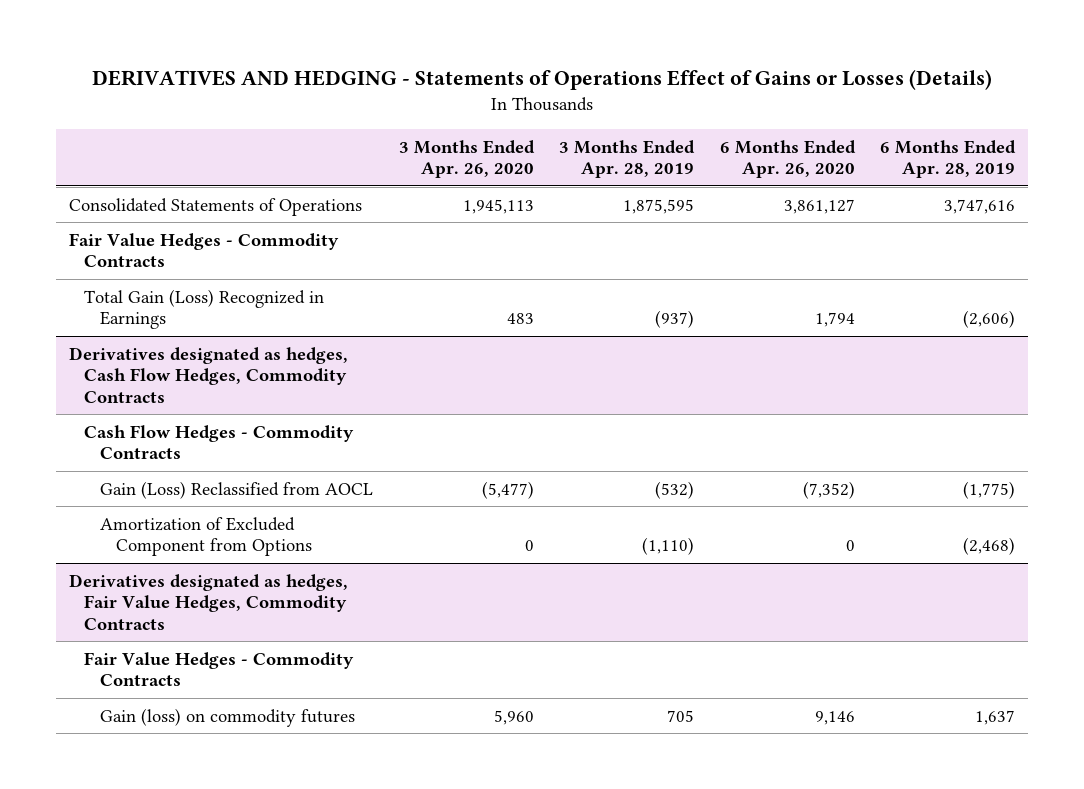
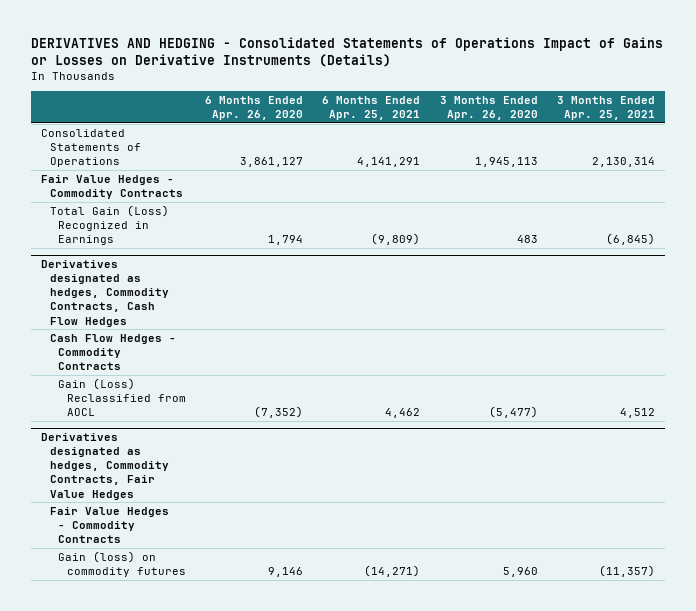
[92,69,993,91] DERIVATIVES AND HEDGING - Statements of Operations Effect of Gains or Losses (Details) -> [31,37,664,68] DERIVATIVES AND HEDGING - Consolidated Statements of Operations Impact of Gains or Losses on Derivative Instruments (Details)
[559,139,696,179] 3 Months Ended Apr. 28, 2019 -> none
[880,139,1017,179] 6 Months Ended Apr. 28, 2019 -> none
none -> [322,95,421,120] 6 Months Ended Apr. 25, 2021
none -> [556,95,655,120] 3 Months Ended Apr. 25, 2021
[68,346,348,404] Derivatives designated as hedges, Cash Flow Hedges, Commodity Contracts -> [40,259,169,327] Derivatives designated as hedges, Commodity Contracts, Cash Flow Hedges
[99,516,312,557] Amortization of Excluded Component from Options -> none
[68,573,348,631] Derivatives designated as hedges, Fair Value Hedges, Commodity Contracts -> [40,432,169,500] Derivatives designated as hedges, Commodity Contracts, Fair Value Hedges

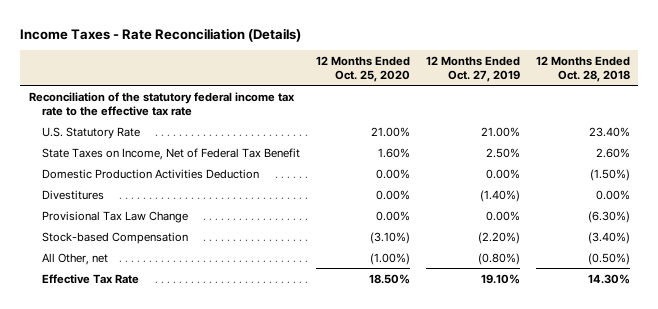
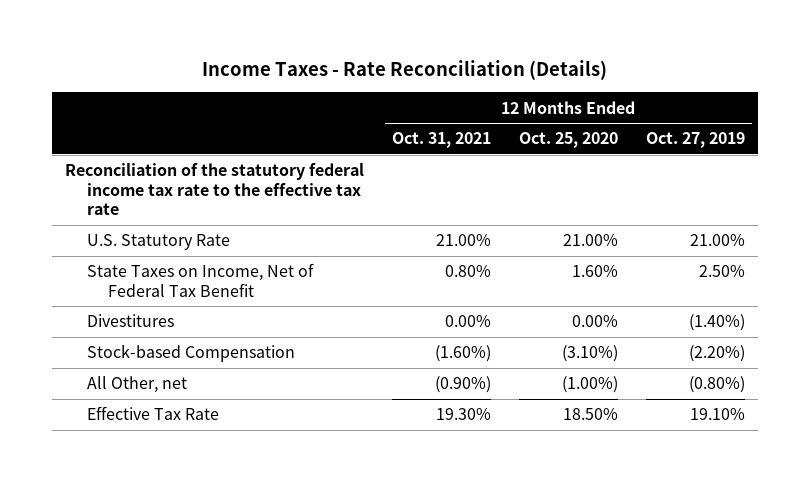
[535,55,630,82] 12 Months Ended Oct. 28, 2018 -> none
none -> [392,132,492,149] Oct. 31, 2021
[41,168,259,179] Domestic Production Activities Deduction -> none
[41,210,188,223] Provisional Tax Law Change -> none

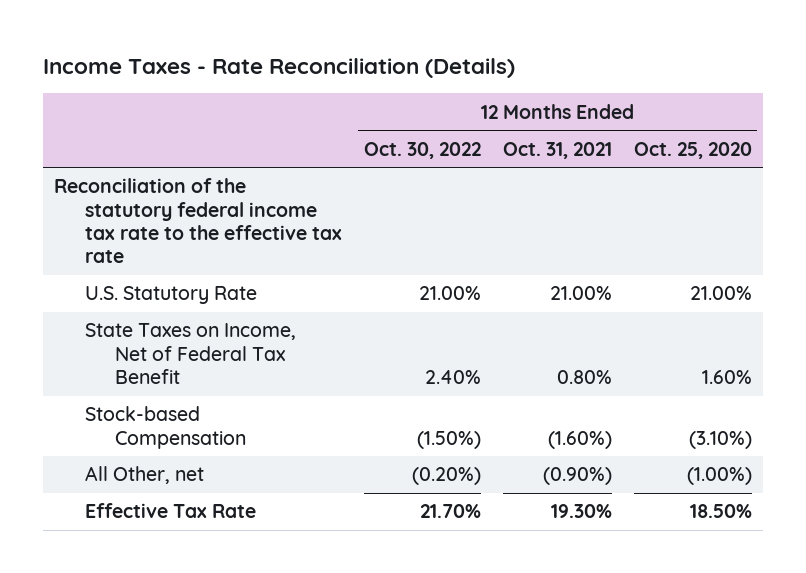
[645,132,745,149] Oct. 27, 2019 -> none
none -> [363,141,481,159] Oct. 30, 2022
[86,314,174,328] Divestitures -> none

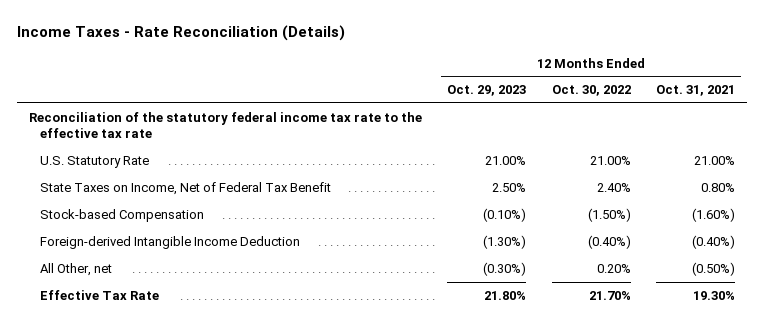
[633,141,752,159] Oct. 25, 2020 -> none
none -> [447,85,527,97] Oct. 29, 2023
none -> [39,235,300,249] Foreign-derived Intangible Income Deduction
[411,467,481,486] (0.20%) -> [596,263,631,273] 0.20%
[542,467,612,486] (0.90%) -> [691,261,735,276] (0.50%)

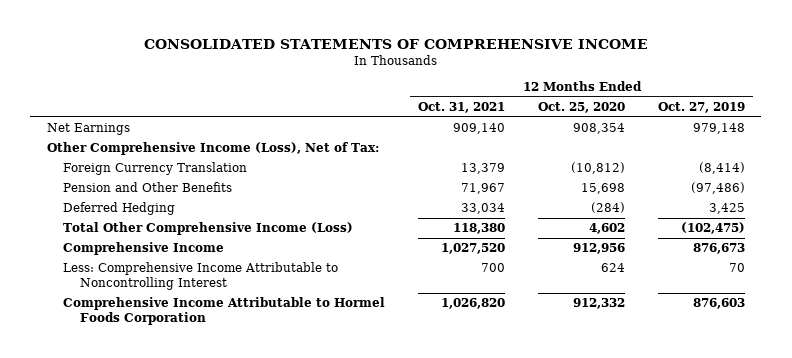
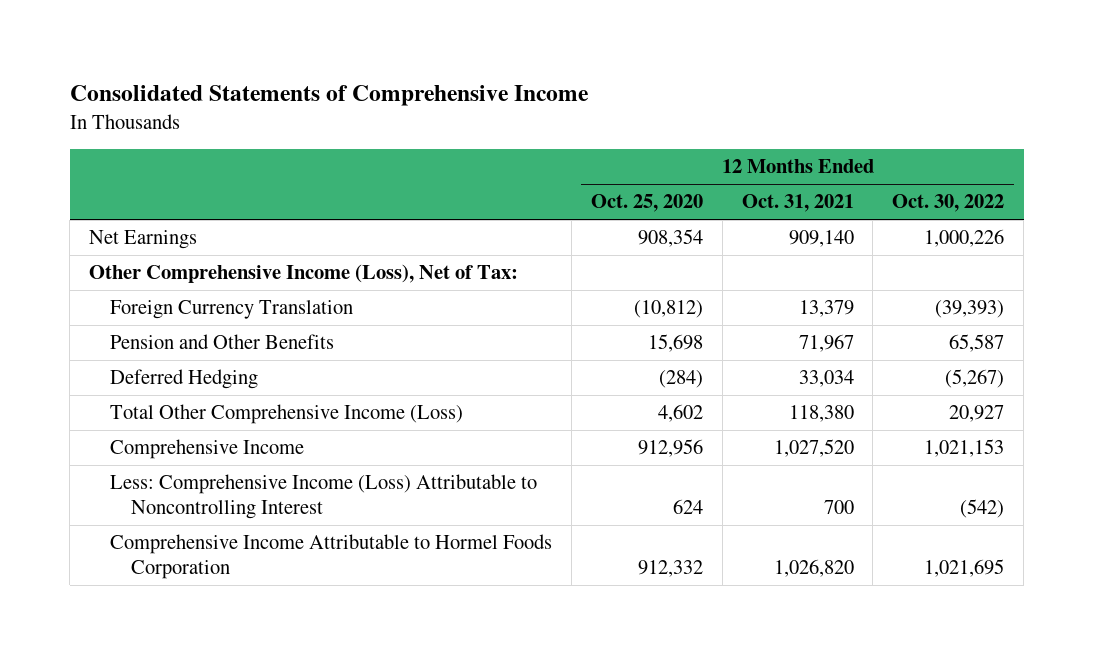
[143,38,648,49] CONSOLIDATED STATEMENTS OF COMPREHENSIVE INCOME -> [69,85,589,107] Consolidated Statements of Comprehensive Income
[657,102,745,114] Oct. 27, 2019 -> none
none -> [892,194,1005,213] Oct. 30, 2022
[63,262,339,291] Less: Comprehensive Income Attributable to Noncontrolling Interest -> [110,474,538,520] Less: Comprehensive Income (Loss) Attributable to Noncontrolling Interest

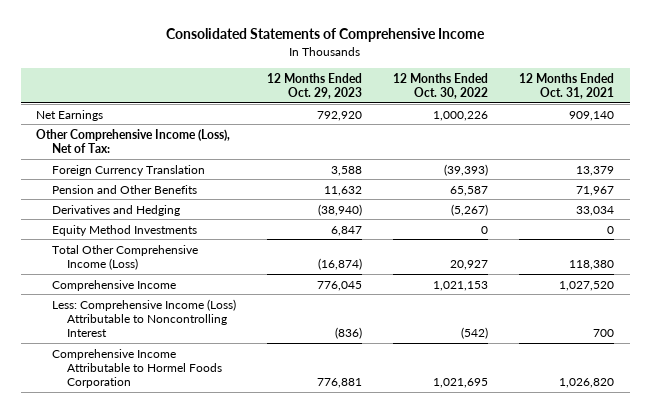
[590,194,703,213] Oct. 25, 2020 -> none
none -> [266,72,362,100] 12 Months Ended Oct. 29, 2023
[110,369,259,390] Deferred Hedging -> [51,204,180,216] Derivatives and Hedging
none -> [51,224,197,236] Equity Method Investments

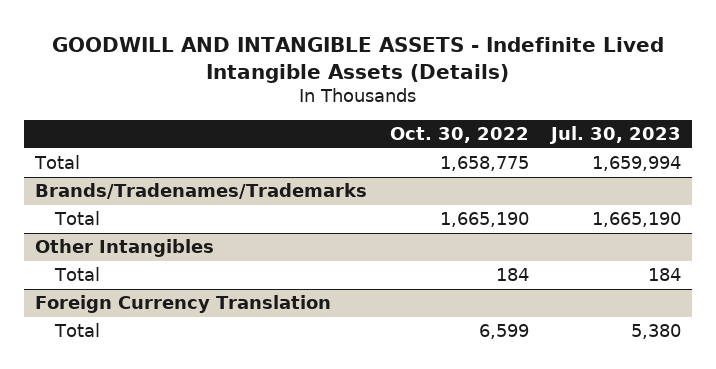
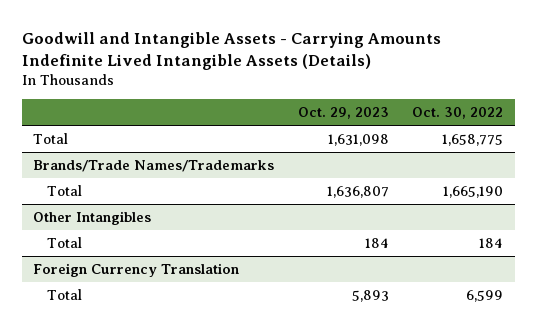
[52,36,665,83] GOODWILL AND INTANGIBLE ASSETS - Indefinite Lived Intangible Assets (Details) -> [21,31,441,70] Goodwill and Intangible Assets - Carrying Amounts Indefinite Lived Intangible Assets (Details)
[548,126,681,145] Jul. 30, 2023 -> none
none -> [297,107,389,120] Oct. 29, 2023
[35,183,368,200] Brands/Tradenames/Trademarks -> [33,159,275,172] Brands/Trade Names/Trademarks

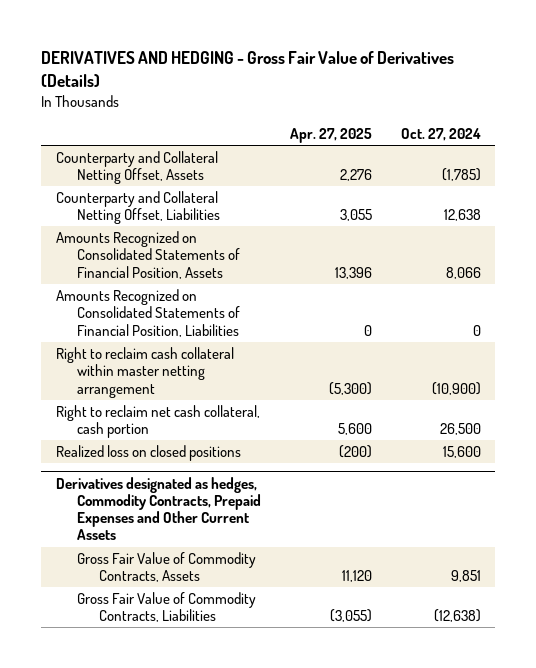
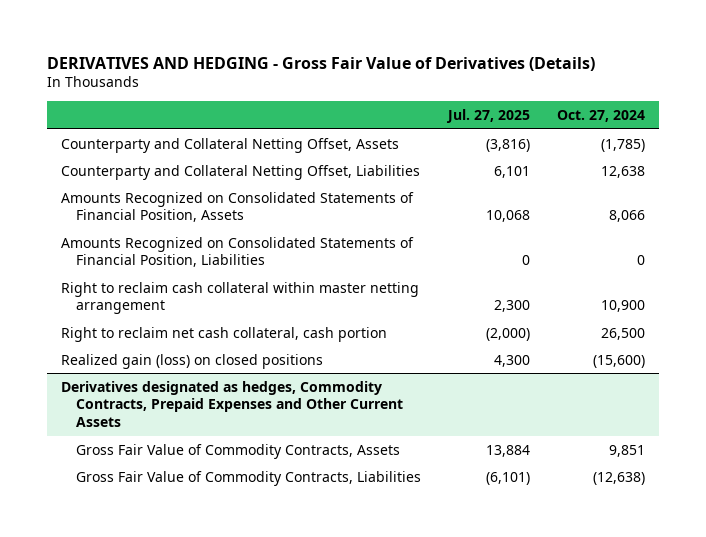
[290,128,373,144] Apr. 27, 2025 -> none
none -> [446,109,531,124] Jul. 27, 2025
[431,381,481,395] (10,900) -> [601,300,646,313] 10,900
[55,445,241,462] Realized loss on closed positions -> [60,353,323,369] Realized gain (loss) on closed positions
[442,446,481,459] 15,600 -> [593,354,646,368] (15,600)

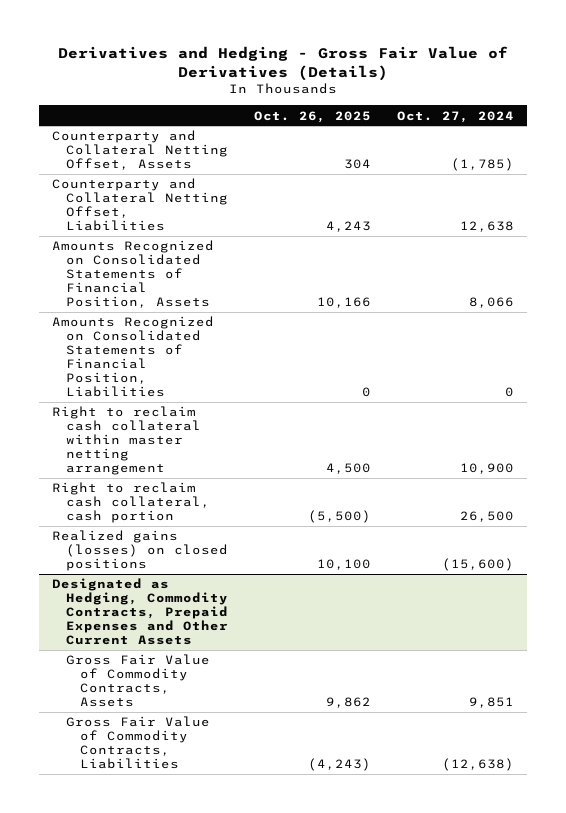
[47,56,596,71] DERIVATIVES AND HEDGING - Gross Fair Value of Derivatives (Details) -> [58,46,509,81] Derivatives and Hedging - Gross Fair Value of Derivatives (Details)
[446,109,531,124] Jul. 27, 2025 -> none
none -> [254,110,372,123] Oct. 26, 2025
[60,326,387,342] Right to reclaim net cash collateral, cash portion -> [52,482,211,524] Right to reclaim cash collateral, cash portion
[60,353,323,369] Realized gain (loss) on closed positions -> [52,530,229,572] Realized gains (losses) on closed positions
[60,380,404,428] Derivatives designated as hedges, Commodity Contracts, Prepaid Expenses and Other Current Assets -> [52,578,229,646] Designated as Hedging, Commodity Contracts, Prepaid Expenses and Other Current Assets

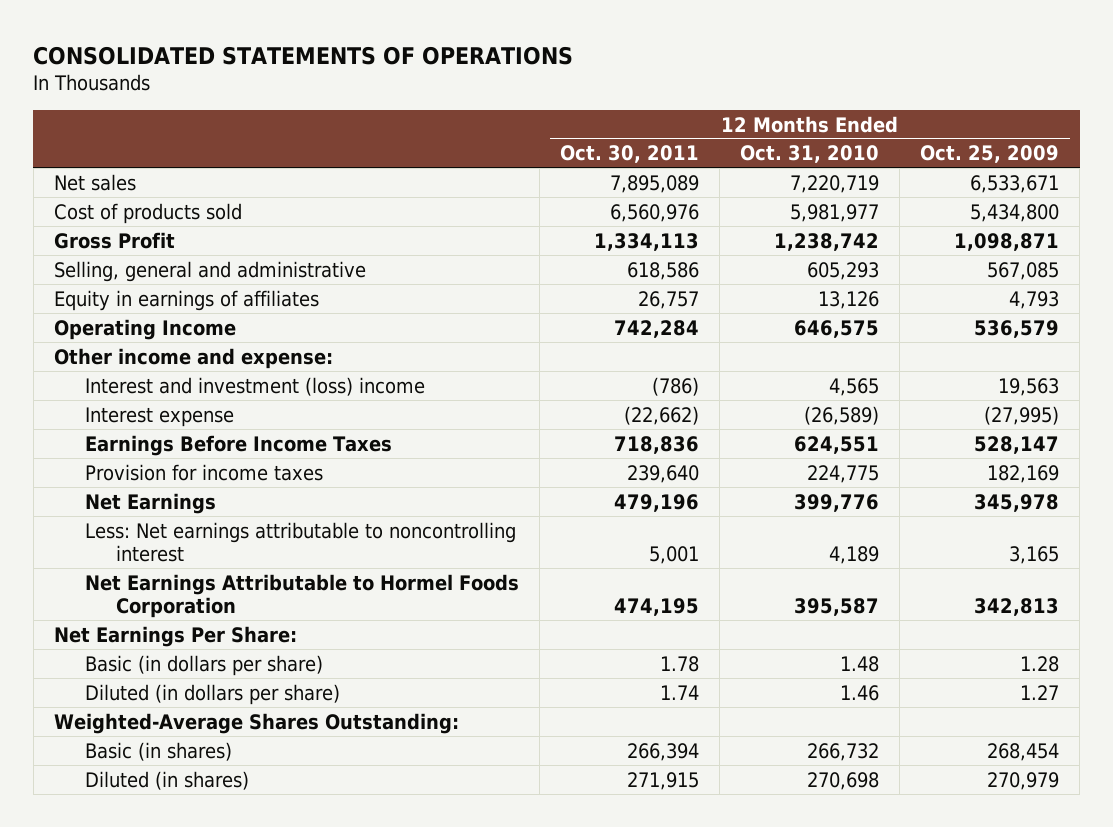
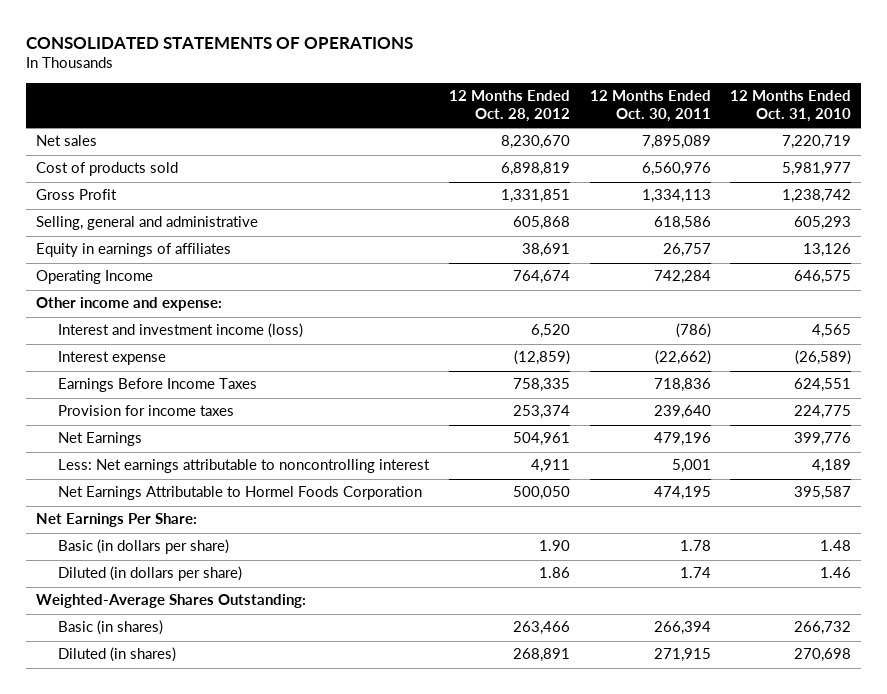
[920,145,1060,164] Oct. 25, 2009 -> none
none -> [449,90,571,122] 12 Months Ended Oct. 28, 2012
[84,376,425,396] Interest and investment (loss) income -> [58,323,304,339] Interest and investment income (loss)

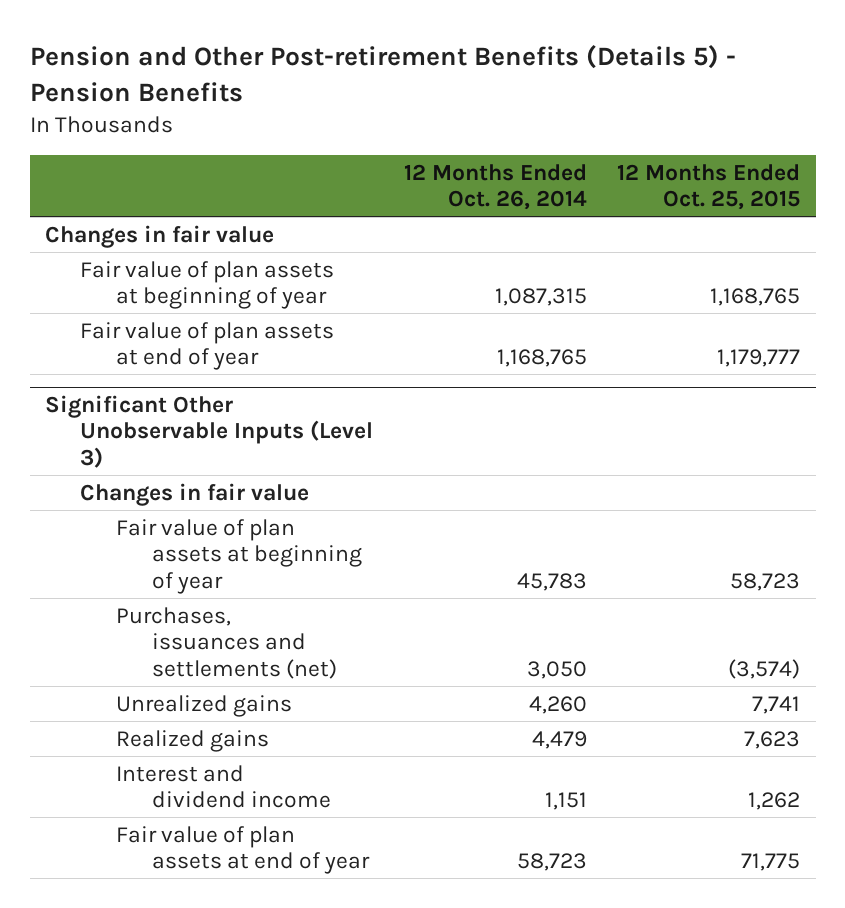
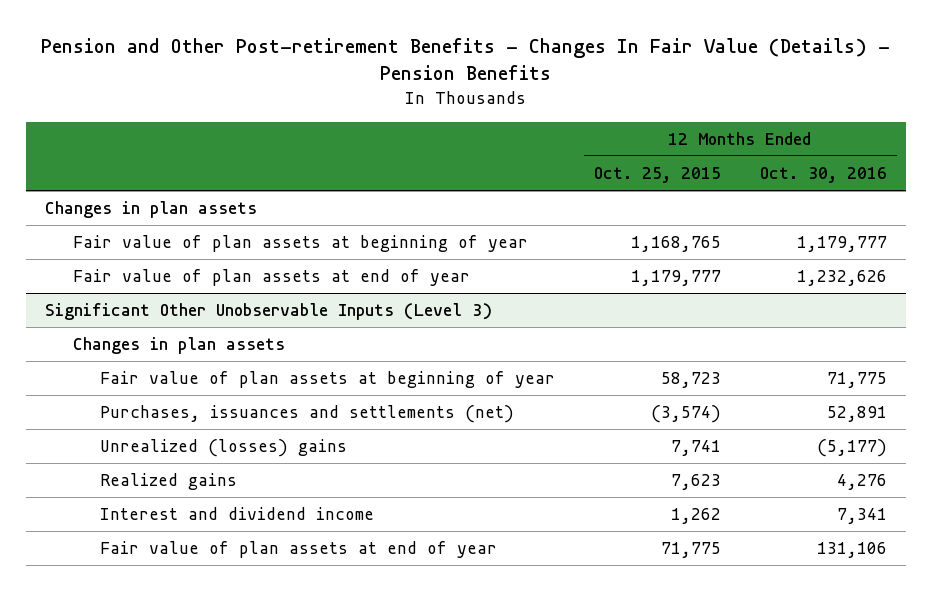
[29,45,736,103] Pension and Other Post-retirement Benefits (Details 5) - Pension Benefits -> [41,38,891,81] Pension and Other Post-retirement Benefits - Changes In Fair Value (Details) - Pension Benefits
[403,163,587,211] 12 Months Ended Oct. 26, 2014 -> none
none -> [759,167,887,184] Oct. 30, 2016
[44,224,274,248] Changes in fair value -> [45,201,258,219] Changes in plan assets
[80,482,310,506] Changes in fair value -> [72,337,285,355] Changes in plan assets
[116,694,293,717] Unrealized gains -> [99,439,347,458] Unrealized (losses) gains

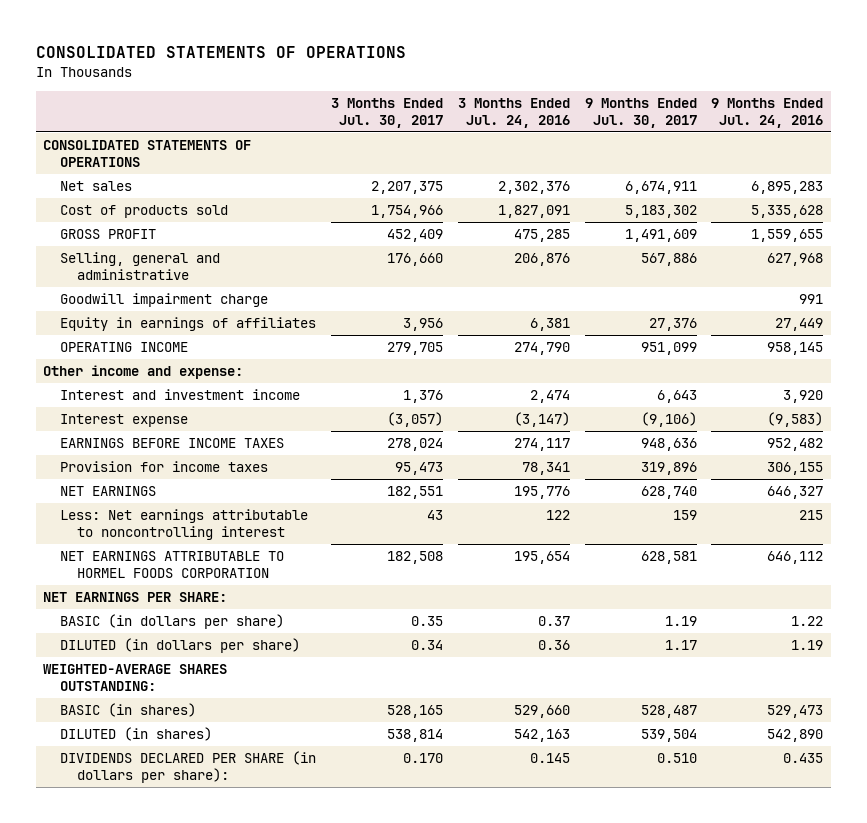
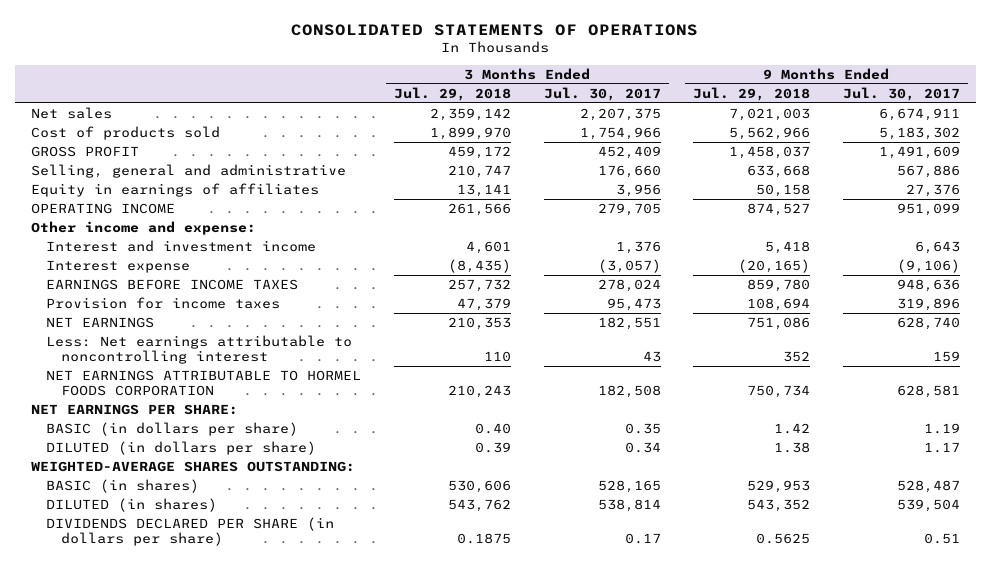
[457,97,570,128] 3 Months Ended Jul. 24, 2016 -> none
[711,97,824,128] 9 Months Ended Jul. 24, 2016 -> none
none -> [393,86,511,101] Jul. 29, 2018
none -> [693,86,811,101] Jul. 29, 2018
[43,140,252,168] CONSOLIDATED STATEMENTS OF OPERATIONS -> none
[60,293,269,308] Goodwill impairment charge -> none
[60,751,317,784] DIVIDENDS DECLARED PER SHARE (in dollars per share): -> [46,516,335,546] DIVIDENDS DECLARED PER SHARE (in dollars per share)
[403,753,444,764] 0.170 -> [624,532,661,544] 0.17
[656,753,697,764] 0.510 -> [923,532,960,544] 0.51

